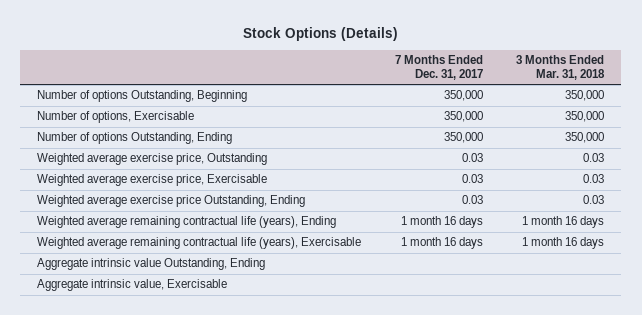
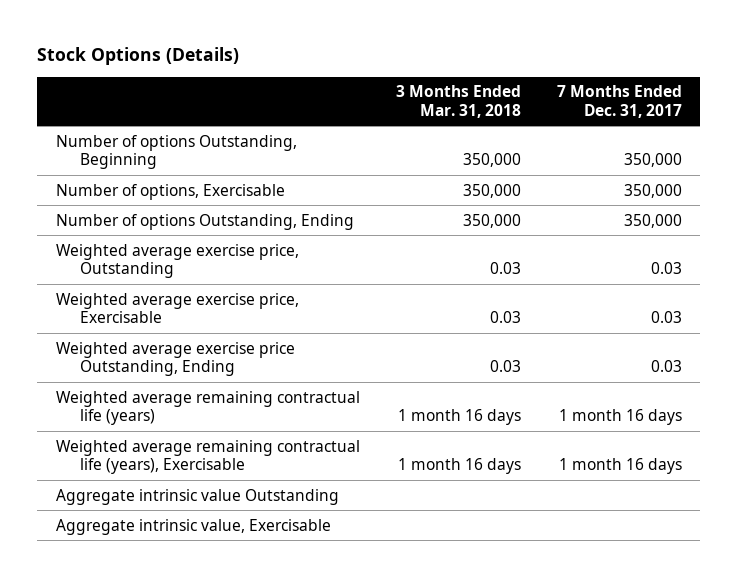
[37,216,337,229] Weighted average remaining contractual life (years), Ending -> [55,390,360,426] Weighted average remaining contractual life (years)
[37,258,266,271] Aggregate intrinsic value Outstanding, Ending -> [55,488,339,505] Aggregate intrinsic value Outstanding

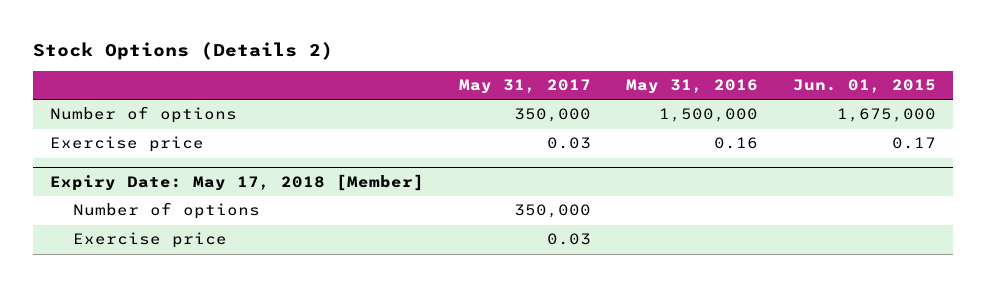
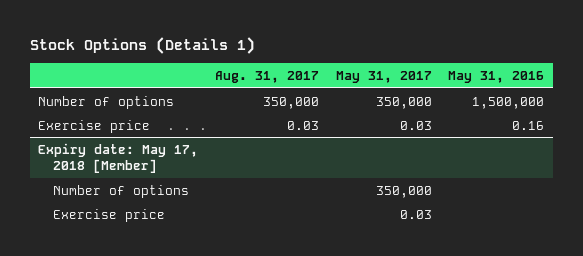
[32,41,333,60] Stock Options (Details 2) -> [30,37,256,55] Stock Options (Details 1)
[792,79,936,94] Jun. 01, 2015 -> none
none -> [215,70,320,83] Aug. 31, 2017
[50,173,425,191] Expiry Date: May 17, 2018 [Member] -> [38,142,199,173] Expiry date: May 17, 2018 [Member]

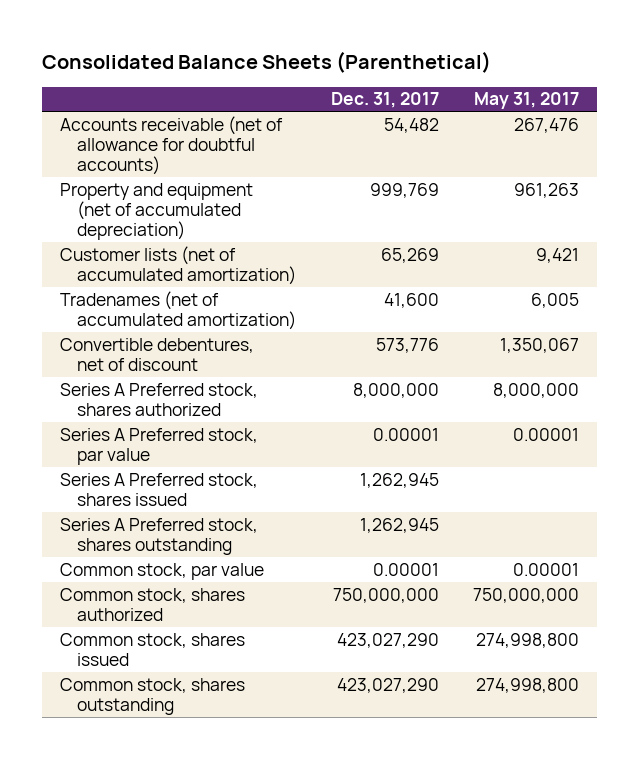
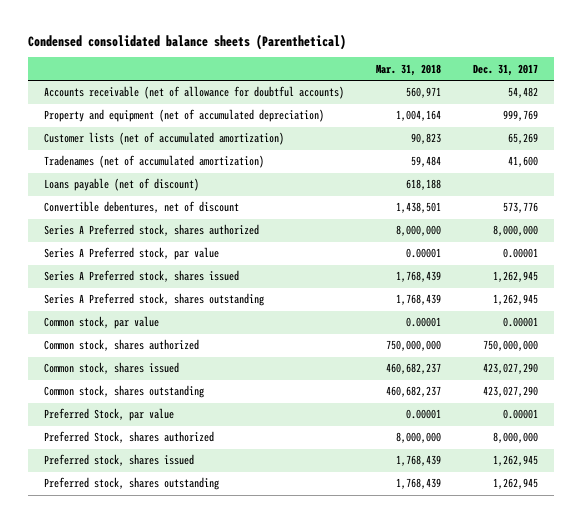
[42,51,492,74] Consolidated Balance Sheets (Parenthetical) -> [27,33,346,50] Condensed consolidated balance sheets (Parenthetical)
[474,92,580,110] May 31, 2017 -> none
none -> [375,63,441,76] Mar. 31, 2018
none -> [43,178,199,192] Loans payable (net of discount)
none -> [43,408,174,422] Preferred Stock, par value
none -> [43,431,214,444] Preferred Stock, shares authorized
none -> [43,454,194,467] Preferred stock, shares issued
none -> [43,477,219,491] Preferred stock, shares outstanding

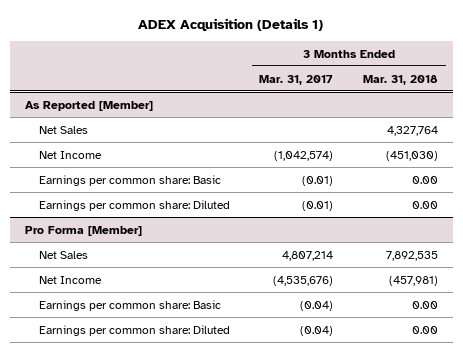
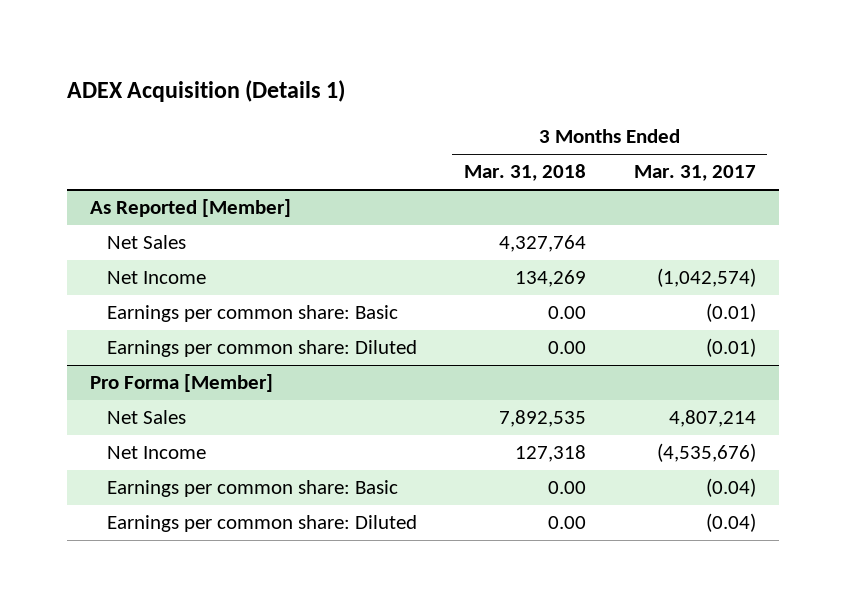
[386,150,439,161] (451,030) -> [515,270,587,288] 134,269
[389,275,439,286] (457,981) -> [515,445,587,463] 127,318

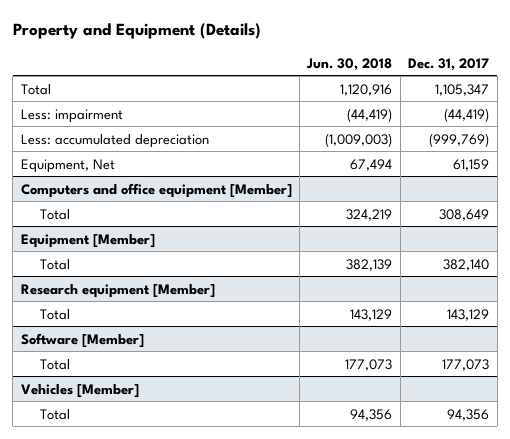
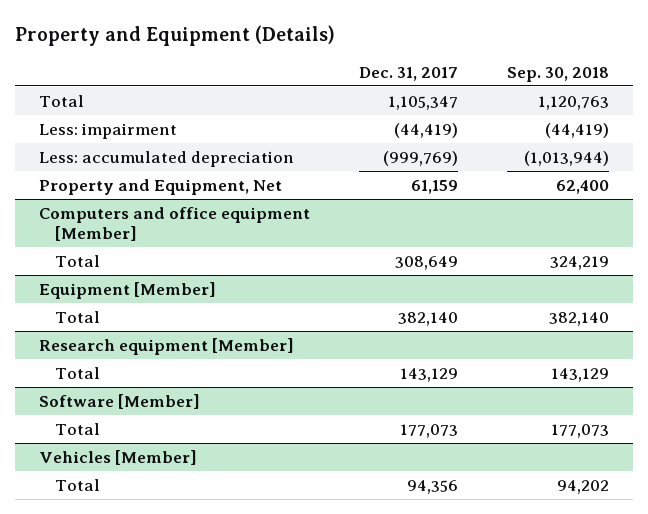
[306,57,393,71] Jun. 30, 2018 -> none
none -> [506,67,609,83] Sep. 30, 2018
[20,158,115,173] Equipment, Net -> [39,178,283,195] Property and Equipment, Net

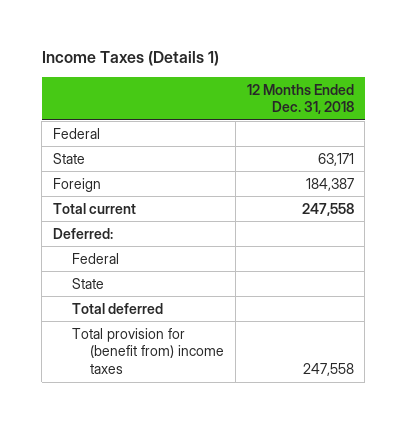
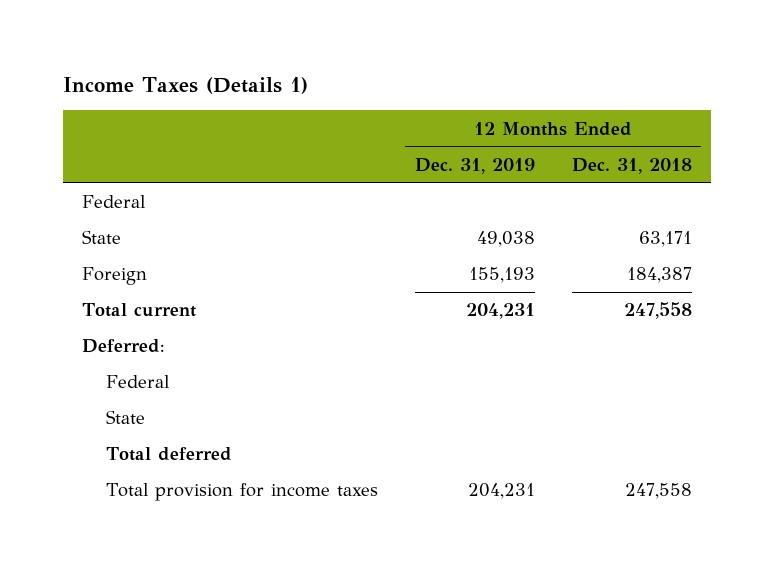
none -> [414,157,535,174] Dec. 31, 2019
[71,327,225,375] Total provision for (benefit from) income taxes -> [105,483,378,502] Total provision for income taxes

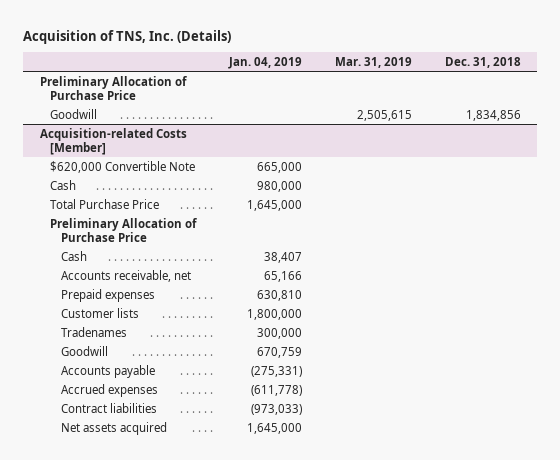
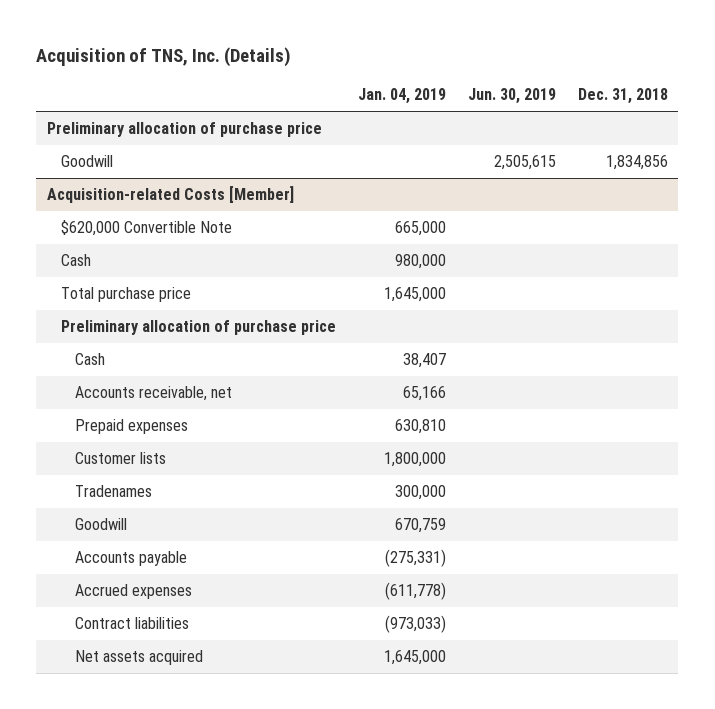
[334,56,412,68] Mar. 31, 2019 -> none
none -> [467,88,556,105] Jun. 30, 2019
[39,75,187,100] Preliminary Allocation of Purchase Price -> [47,122,323,138] Preliminary allocation of purchase price
[50,198,160,209] Total Purchase Price -> [61,287,192,303] Total purchase price
[50,217,198,242] Preliminary Allocation of Purchase Price -> [61,320,337,336] Preliminary allocation of purchase price

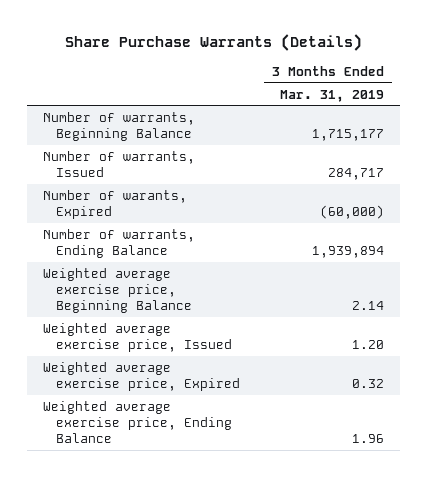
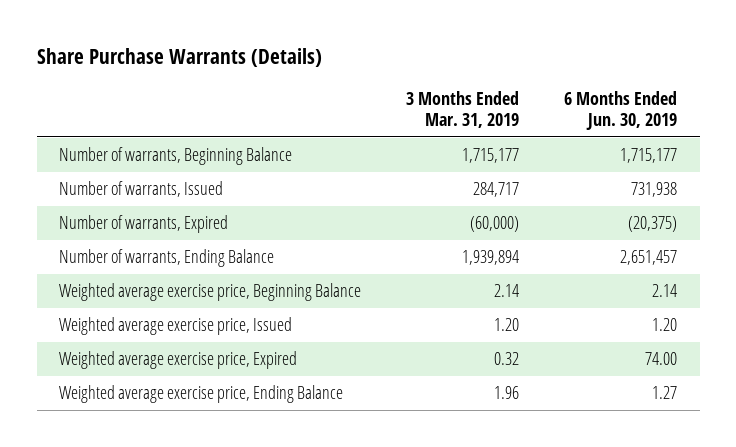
none -> [564,90,678,131] 6 Months Ended Jun. 30, 2019
[43,189,188,220] Number of warants, Expired -> [59,215,229,234] Number of warrants, Expired

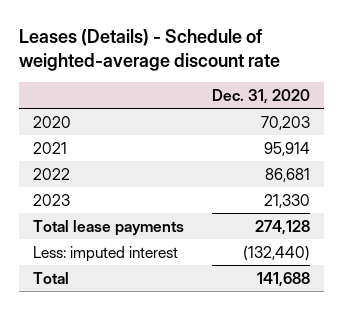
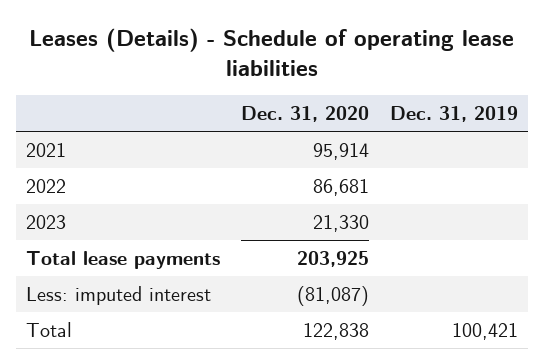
[18,28,280,71] Leases (Details) - Schedule of weighted-average discount rate -> [28,27,514,76] Leases (Details) - Schedule of operating lease liabilities
none -> [389,106,518,123] Dec. 31, 2019
[32,115,71,128] 2020 -> none
[254,219,310,235] 274,128 -> [296,250,369,267] 203,925
[242,245,310,261] (132,440) -> [296,285,369,306] (81,087)
[256,271,310,287] 141,688 -> [302,322,369,340] 122,838

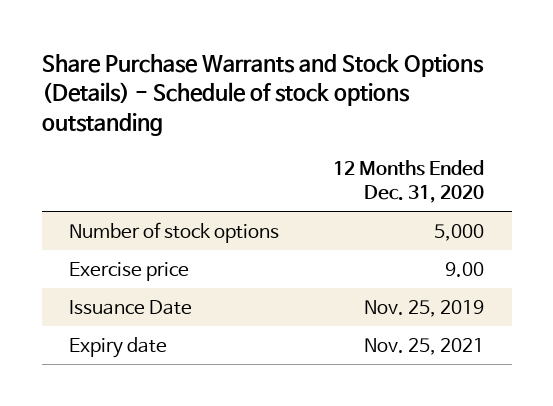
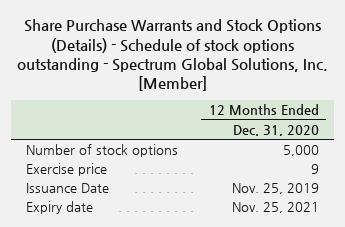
[41,54,484,136] Share Purchase Warrants and Stock Options (Details) - Schedule of stock options outstanding -> [16,19,328,92] Share Purchase Warrants and Stock Options (Details) - Schedule of stock options outstanding - Spectrum Global Solutions, Inc. [Member]
[445,261,485,277] 9.00 -> [310,163,319,174] 9

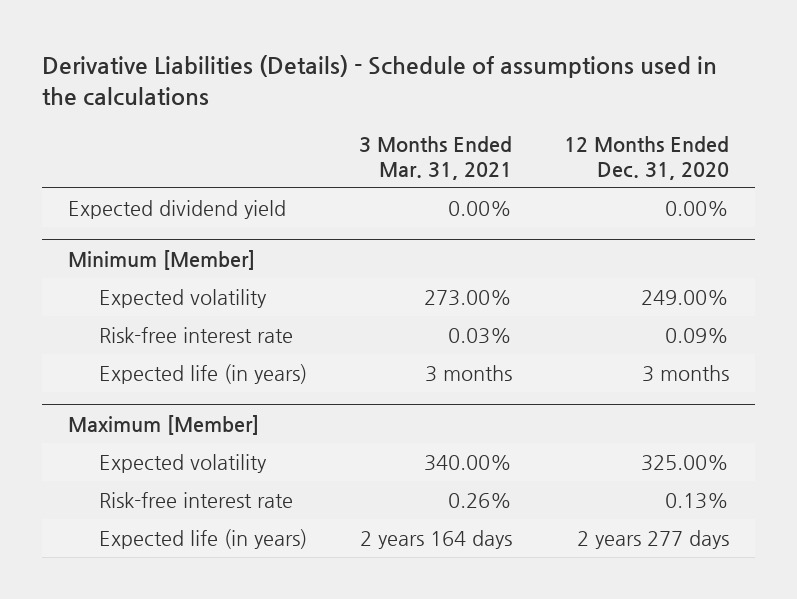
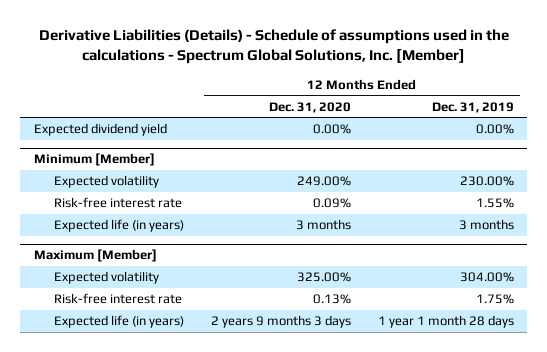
[41,55,717,107] Derivative Liabilities (Details) - Schedule of assumptions used in the calculations -> [38,29,509,65] Derivative Liabilities (Details) - Schedule of assumptions used in the calculations - Spectrum Global Solutions, Inc. [Member]
[359,135,513,180] 3 Months Ended Mar. 31, 2021 -> none
none -> [431,101,514,113] Dec. 31, 2019
[577,530,730,550] 2 years 277 days -> [210,315,351,329] 2 years 9 months 3 days

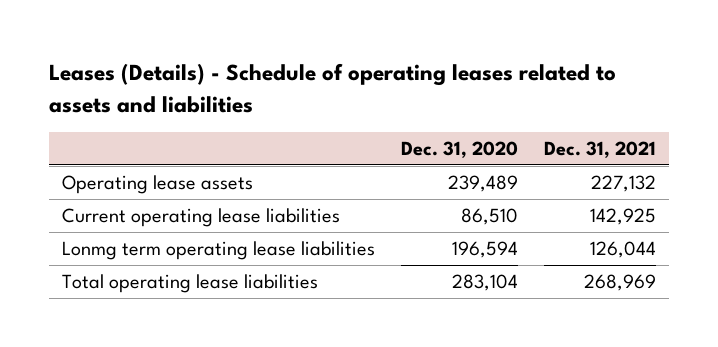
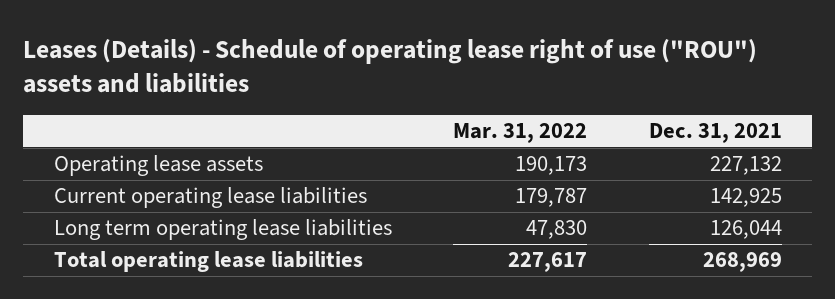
[49,63,617,113] Leases (Details) - Schedule of operating leases related to assets and liabilities -> [22,38,757,94] Leases (Details) - Schedule of operating lease right of use ("ROU") assets and liabilities
[400,141,518,159] Dec. 31, 2020 -> none
none -> [453,123,588,144] Mar. 31, 2022
[62,241,376,261] Lonmg term operating lease liabilities -> [53,219,392,241] Long term operating lease liabilities

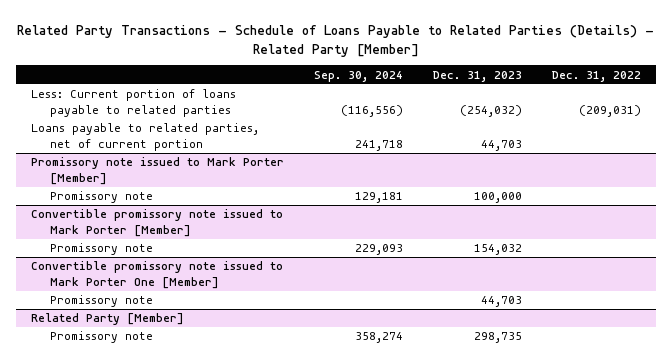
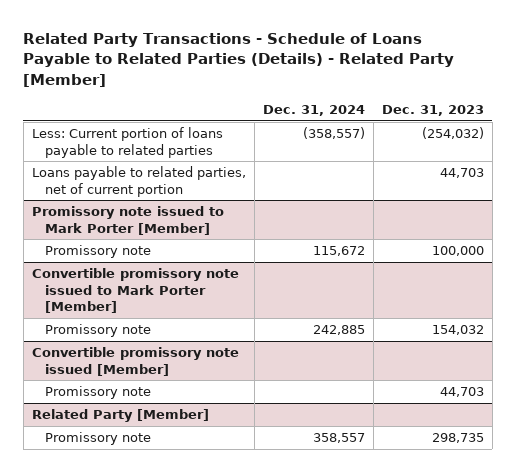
[314,70,404,82] Sep. 30, 2024 -> none
[551,70,641,82] Dec. 31, 2022 -> none
none -> [262,104,365,116] Dec. 31, 2024
[31,261,284,289] Convertible promissory note issued to Mark Porter One [Member] -> [31,347,239,376] Convertible promissory note issued [Member]

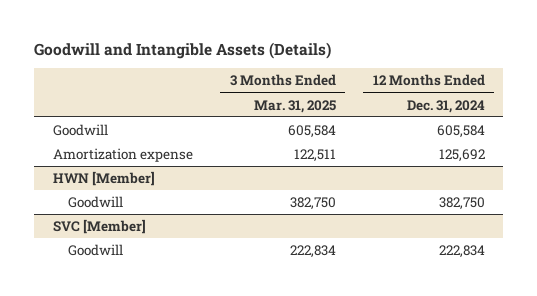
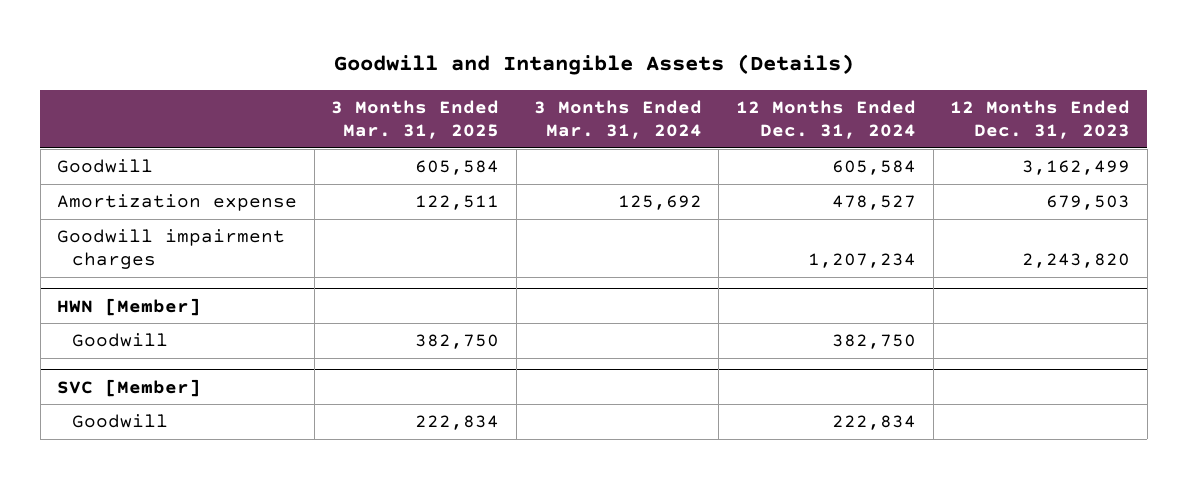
none -> [533,100,702,139] 3 Months Ended Mar. 31, 2024
none -> [950,100,1131,139] 12 Months Ended Dec. 31, 2023
[438,148,485,162] 125,692 -> [831,195,916,211] 478,527
none -> [57,229,286,269] Goodwill impairment charges

